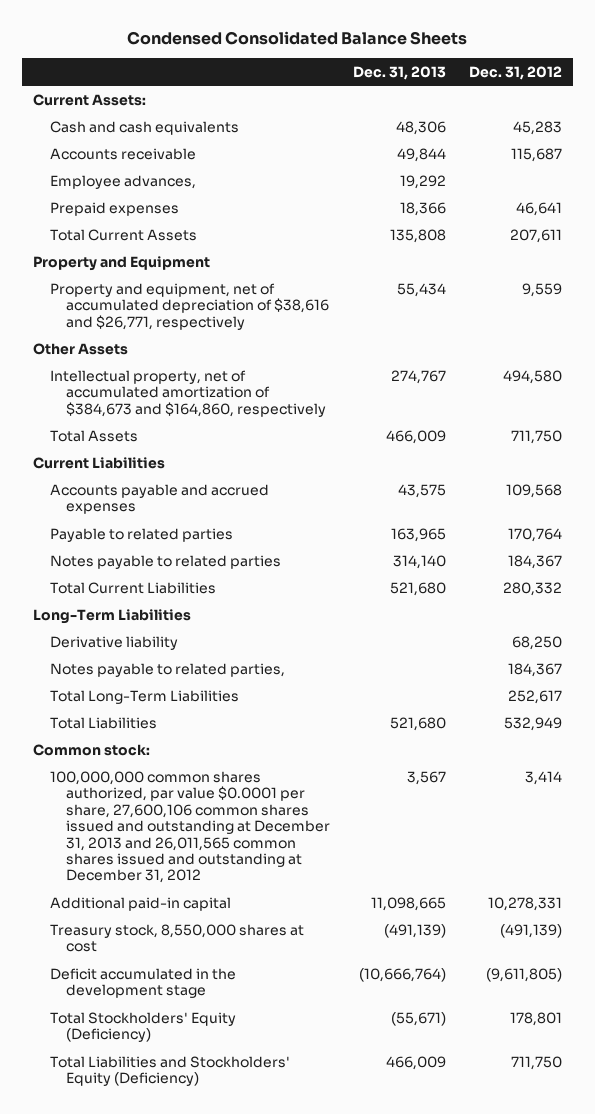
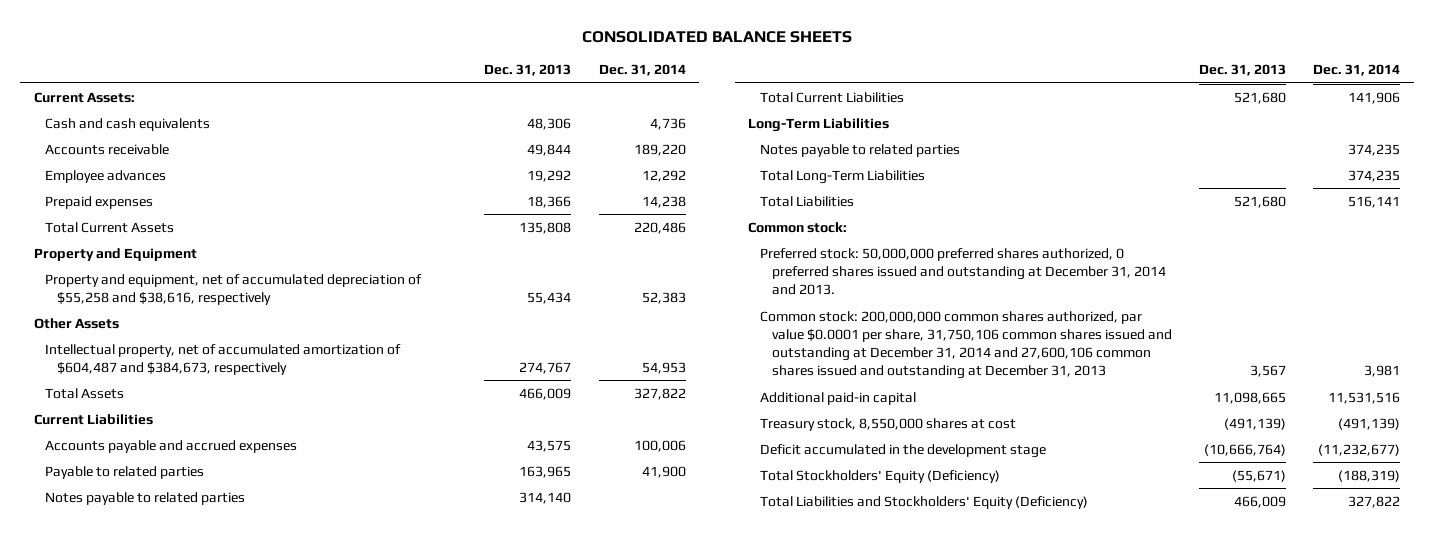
[127,30,468,45] Condensed Consolidated Balance Sheets -> [581,31,852,44] CONSOLIDATED BALANCE SHEETS
[468,65,562,80] Dec. 31, 2012 -> none
none -> [598,64,686,77] Dec. 31, 2014
[49,174,196,189] Employee advances, -> [45,169,167,183] Employee advances
[49,282,329,330] Property and equipment, net of accumulated depreciation of $38,616 and $26,771, respectively -> [45,273,423,305] Property and equipment, net of accumulated depreciation of $55,258 and $38,616, respectively
[49,369,326,417] Intellectual property, net of accumulated amortization of $384,673 and $164,860, respectively -> [45,343,402,375] Intellectual property, net of accumulated amortization of $604,487 and $384,673, respectively
[49,635,178,650] Derivative liability -> none
[49,662,285,677] Notes payable to related parties, -> [760,143,961,157] Notes payable to related parties
none -> [760,247,1166,296] Preferred stock: 50,000,000 preferred shares authorized, 0 preferred shares issued and outstanding at December 31, 2014 and 2013.
[49,770,330,884] 100,000,000 common shares authorized, par value $0.0001 per share, 27,600,106 common shares issued and outstanding at December 31, 2013 and 26,011,565 common shares issued and outstanding at December 31, 2012 -> [760,310,1172,380] Common stock: 200,000,000 common shares authorized, par value $0.0001 per share, 31,750,106 common shares issued and outstanding at December 31, 2014 and 27,600,106 common shares issued and outstanding at December 31, 2013

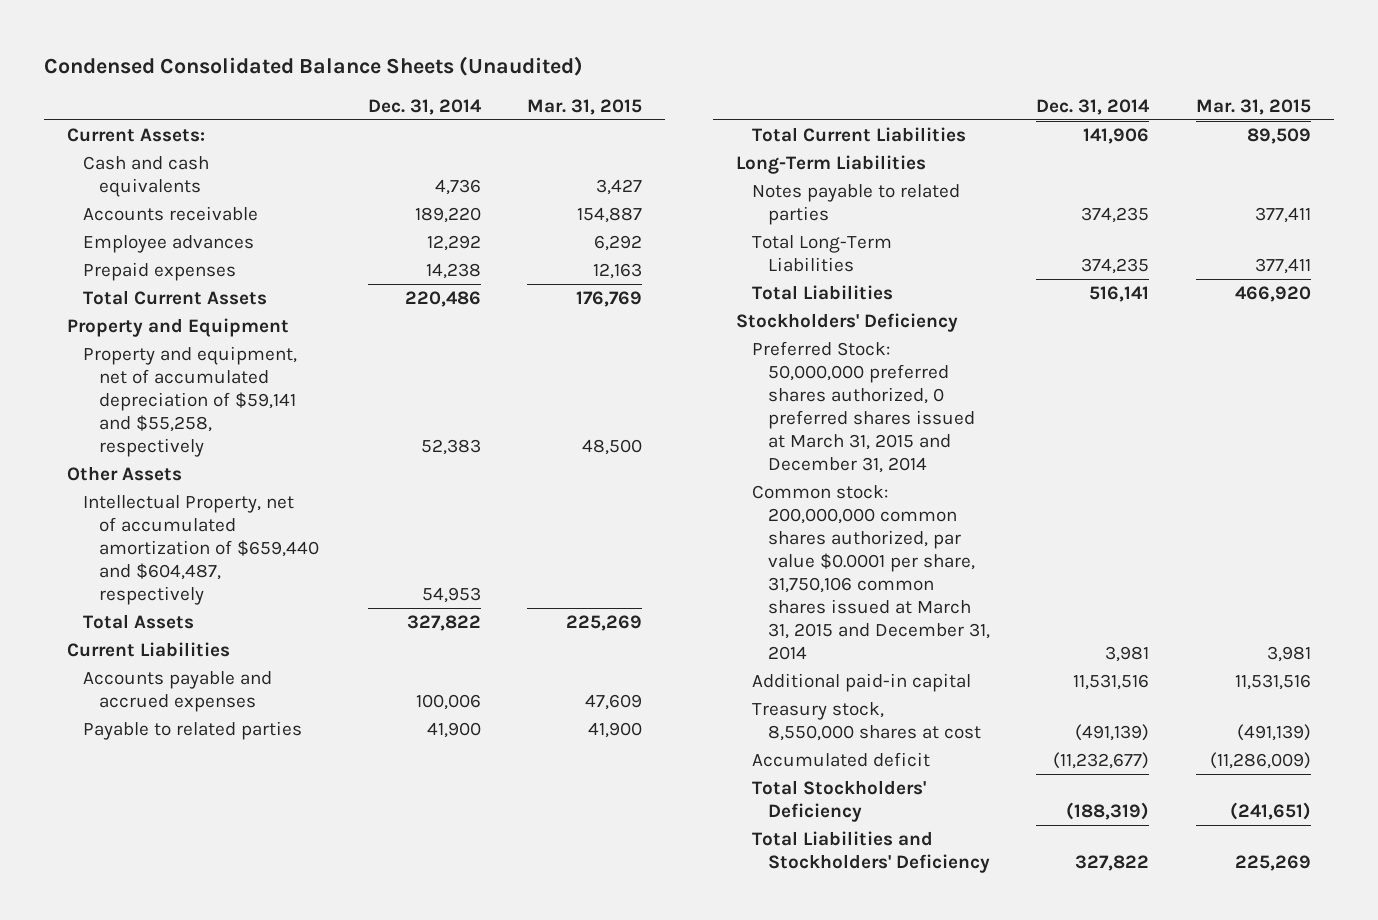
[581,31,852,44] CONSOLIDATED BALANCE SHEETS -> [43,56,583,77] Condensed Consolidated Balance Sheets (Unaudited)
[484,64,572,77] Dec. 31, 2013 -> none
none -> [527,98,643,115] Mar. 31, 2015
[45,273,423,305] Property and equipment, net of accumulated depreciation of $55,258 and $38,616, respectively -> [83,345,298,458] Property and equipment, net of accumulated depreciation of $59,141 and $55,258, respectively
[45,343,402,375] Intellectual property, net of accumulated amortization of $604,487 and $384,673, respectively -> [83,494,320,606] Intellectual Property, net of accumulated amortization of $659,440 and $604,487, respectively
[45,491,246,505] Notes payable to related parties -> none
[748,221,848,233] Common stock: -> none
none -> [735,312,958,332] Stockholders' Deficiency
[760,247,1166,296] Preferred stock: 50,000,000 preferred shares authorized, 0 preferred shares issued and outstanding at December 31, 2014 and 2013. -> [751,340,975,474] Preferred Stock: 50,000,000 preferred shares authorized, 0 preferred shares issued at March 31, 2015 and December 31, 2014
[760,310,1172,380] Common stock: 200,000,000 common shares authorized, par value $0.0001 per share, 31,750,106 common shares issued and outstanding at December 31, 2014 and 27,600,106 common shares issued and outstanding at December 31, 2013 -> [751,484,990,661] Common stock: 200,000,000 common shares authorized, par value $0.0001 per share, 31,750,106 common shares issued at March 31, 2015 and December 31, 2014
[760,443,1047,458] Deficit accumulated in the development stage -> [751,751,930,767] Accumulated deficit
[760,469,1001,483] Total Stockholders' Equity (Deficiency) -> [751,779,926,822] Total Stockholders' Deficiency
[760,495,1089,509] Total Liabilities and Stockholders' Equity (Deficiency) -> [751,830,990,873] Total Liabilities and Stockholders' Deficiency

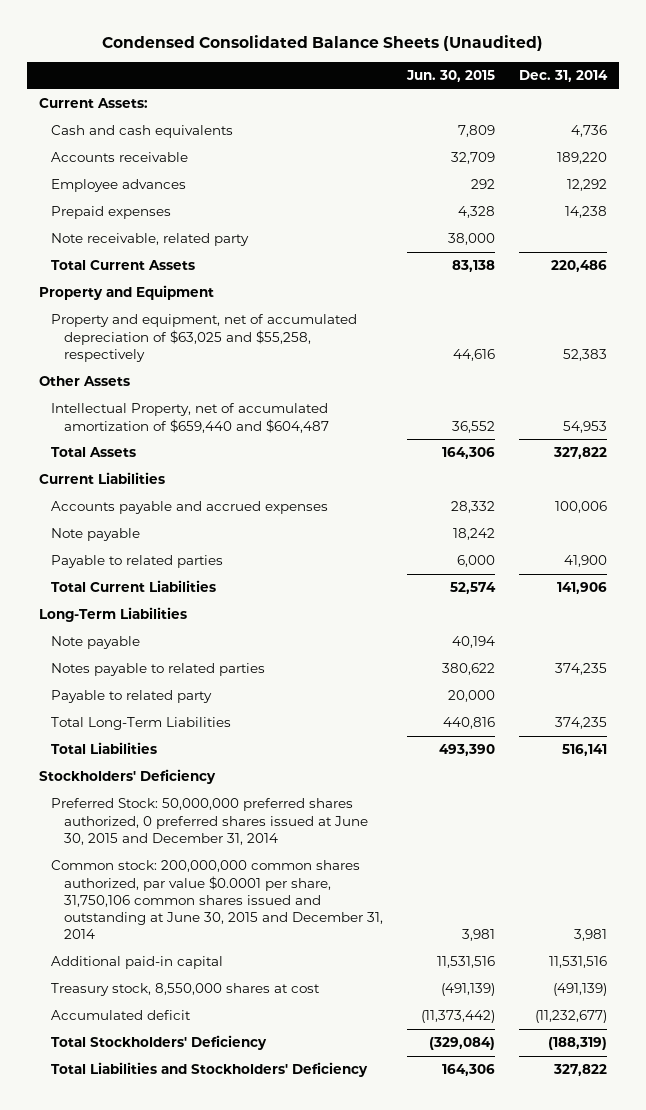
[527,98,643,115] Mar. 31, 2015 -> none
none -> [405,69,495,82] Jun. 30, 2015
none -> [51,233,250,247] Note receivable, related party
[83,345,298,458] Property and equipment, net of accumulated depreciation of $59,141 and $55,258, respectively -> [51,314,358,362] Property and equipment, net of accumulated depreciation of $63,025 and $55,258, respectively
[83,494,320,606] Intellectual Property, net of accumulated amortization of $659,440 and $604,487, respectively -> [51,403,329,433] Intellectual Property, net of accumulated amortization of $659,440 and $604,487
none -> [51,528,141,542] Note payable
none -> [51,636,141,650] Note payable
none -> [51,690,213,704] Payable to related party
[751,340,975,474] Preferred Stock: 50,000,000 preferred shares authorized, 0 preferred shares issued at March 31, 2015 and December 31, 2014 -> [51,798,368,845] Preferred Stock: 50,000,000 preferred shares authorized, 0 preferred shares issued at June 30, 2015 and December 31, 2014
[751,484,990,661] Common stock: 200,000,000 common shares authorized, par value $0.0001 per share, 31,750,106 common shares issued at March 31, 2015 and December 31, 2014 -> [51,860,383,939] Common stock: 200,000,000 common shares authorized, par value $0.0001 per share, 31,750,106 common shares issued and outstanding at June 30, 2015 and December 31, 2014

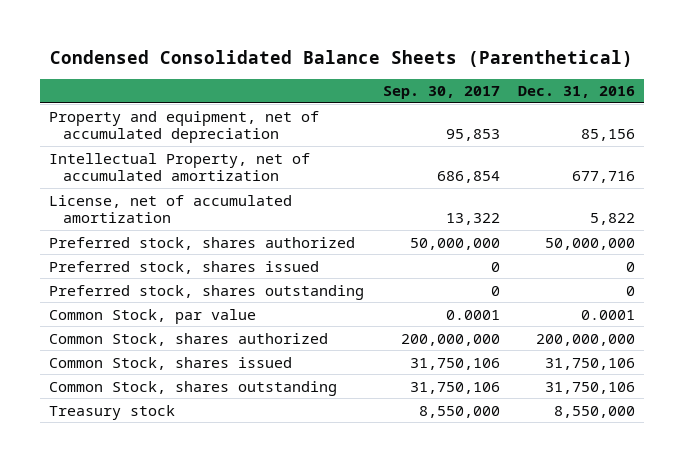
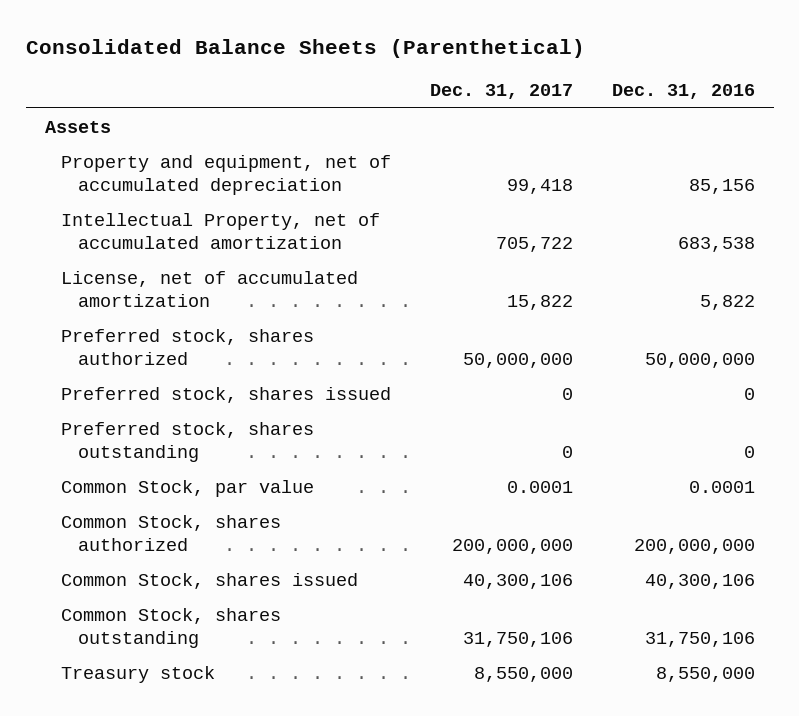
[50,49,634,67] Condensed Consolidated Balance Sheets (Parenthetical) -> [25,39,585,59] Consolidated Balance Sheets (Parenthetical)
[382,86,500,100] Sep. 30, 2017 -> none
none -> [430,84,574,100] Dec. 31, 2017
none -> [44,120,111,133] Assets
[571,170,635,183] 677,716 -> [677,236,755,252] 683,538
[544,357,635,370] 31,750,106 -> [644,573,755,589] 40,300,106

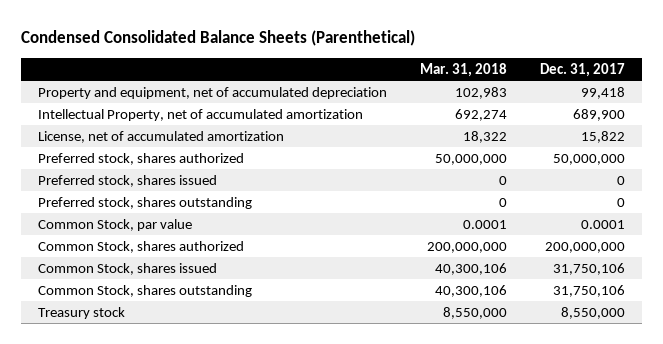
[25,39,585,59] Consolidated Balance Sheets (Parenthetical) -> [21,30,416,47] Condensed Consolidated Balance Sheets (Parenthetical)
[611,84,755,100] Dec. 31, 2016 -> none
none -> [420,62,508,77] Mar. 31, 2018
[44,120,111,133] Assets -> none
[496,236,574,252] 705,722 -> [573,108,626,121] 689,900
[463,573,574,589] 40,300,106 -> [553,262,626,275] 31,750,106

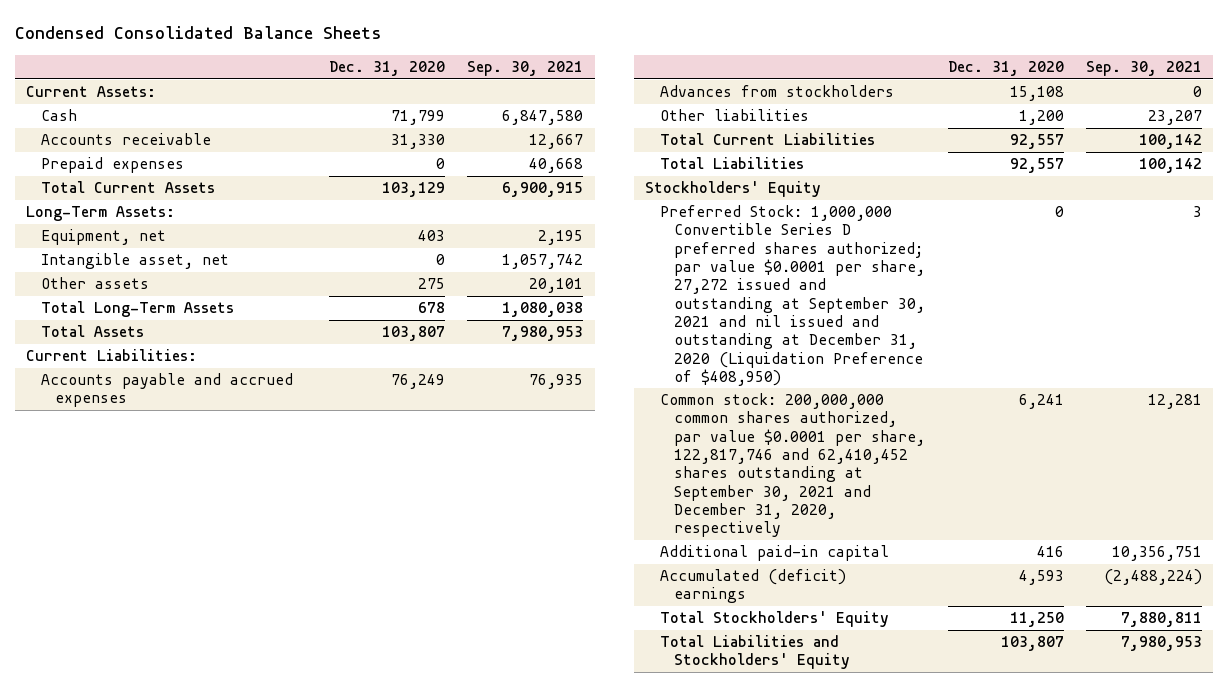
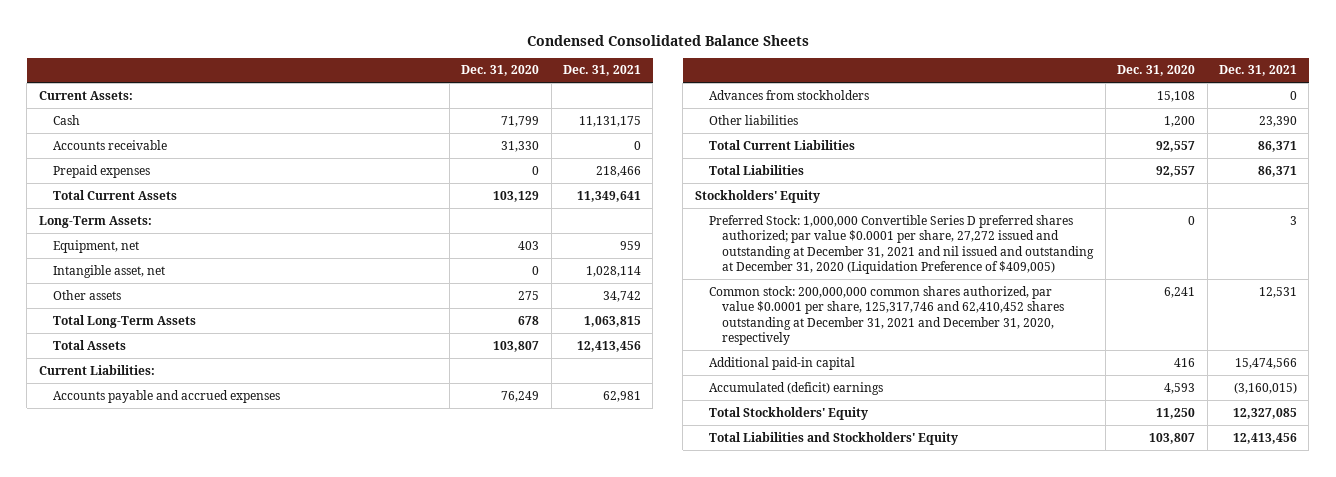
[467,61,584,77] Sep. 30, 2021 -> none
none -> [563,65,642,77] Dec. 31, 2021
[659,205,926,386] Preferred Stock: 1,000,000 Convertible Series D preferred shares authorized; par value $0.0001 per share, 27,272 issued and outstanding at September 30, 2021 and nil issued and outstanding at December 31, 2020 (Liquidation Preference of $408,950) -> [708,214,1095,275] Preferred Stock: 1,000,000 Convertible Series D preferred shares authorized; par value $0.0001 per share, 27,272 issued and outstanding at December 31, 2021 and nil issued and outstanding at December 31, 2020 (Liquidation Preference of $409,005)
[659,393,926,538] Common stock: 200,000,000 common shares authorized, par value $0.0001 per share, 122,817,746 and 62,410,452 shares outstanding at September 30, 2021 and December 31, 2020, respectively -> [708,285,1065,346] Common stock: 200,000,000 common shares authorized, par value $0.0001 per share, 125,317,746 and 62,410,452 shares outstanding at December 31, 2021 and December 31, 2020, respectively

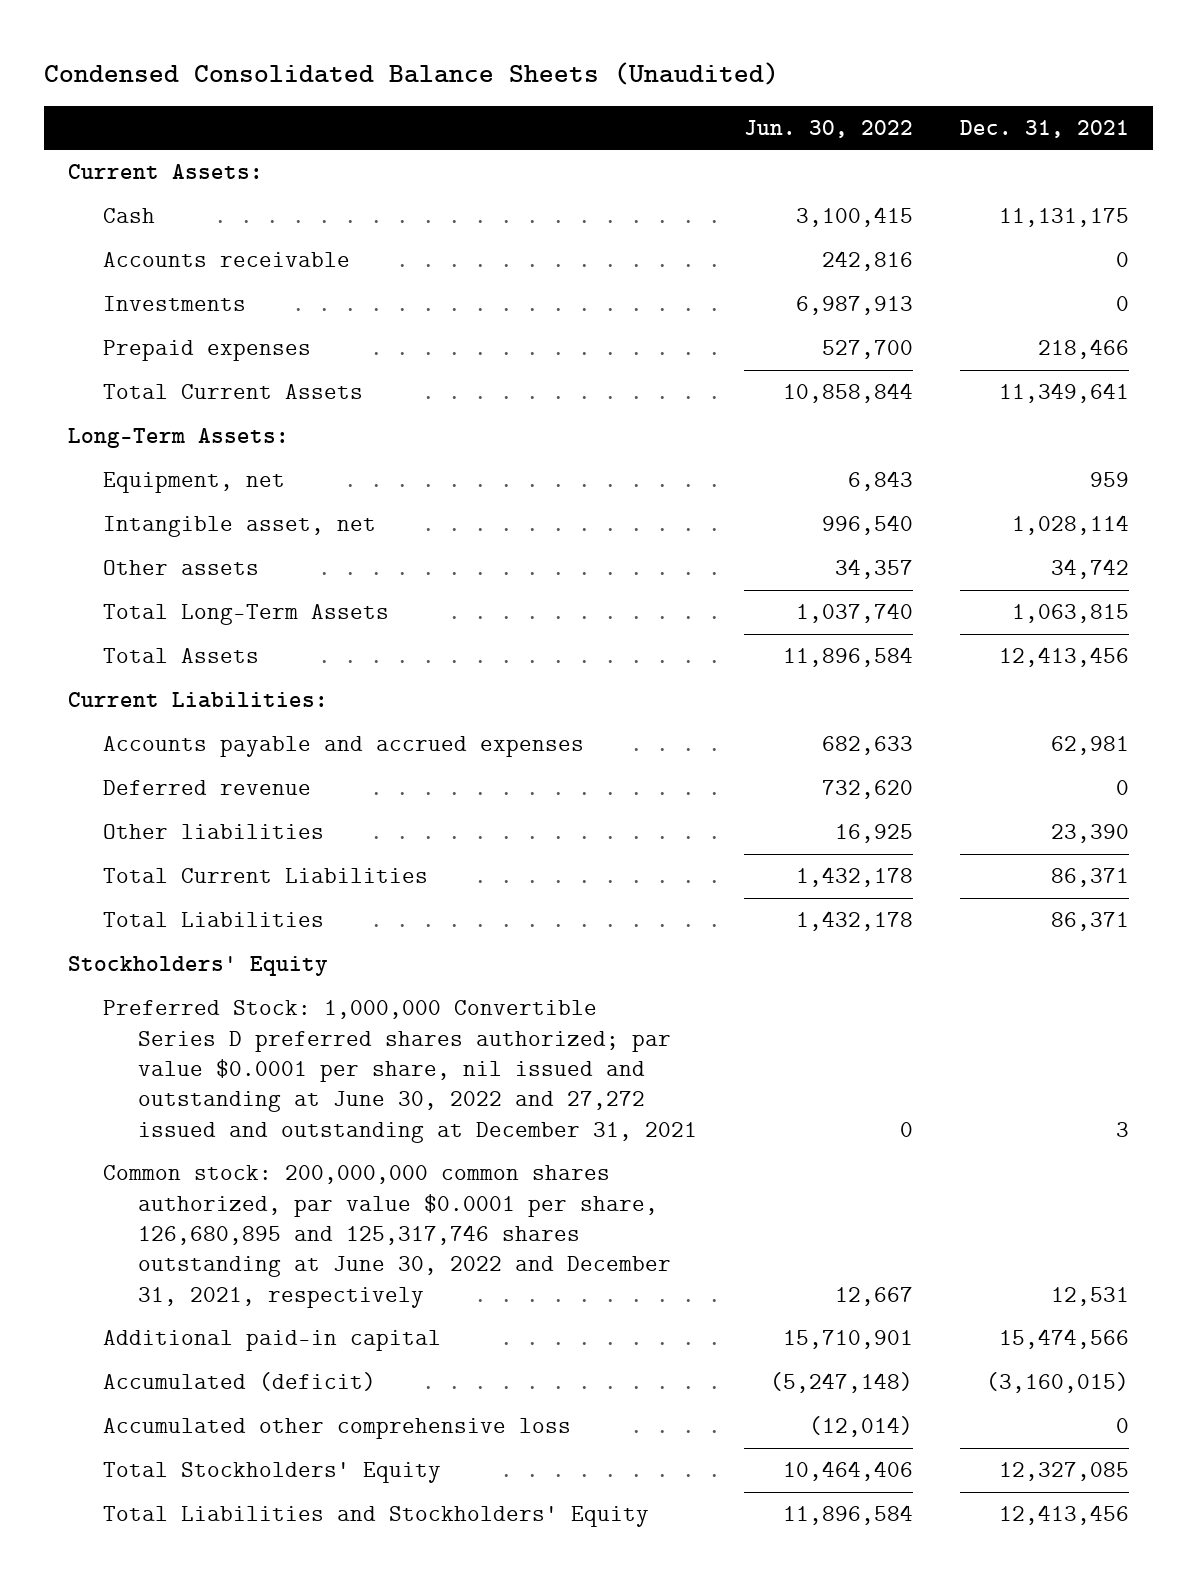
[526,34,809,46] Condensed Consolidated Balance Sheets -> [44,61,780,85] Condensed Consolidated Balance Sheets (Unaudited)
[461,65,540,77] Dec. 31, 2020 -> none
none -> [744,119,914,138] Jun. 30, 2022
none -> [103,296,247,312] Investments
[708,89,869,100] Advances from stockholders -> none
none -> [103,780,312,796] Deferred revenue
[708,214,1095,275] Preferred Stock: 1,000,000 Convertible Series D preferred shares authorized; par value $0.0001 per share, 27,272 issued and outstanding at December 31, 2021 and nil issued and outstanding at December 31, 2020 (Liquidation Preference of $409,005) -> [103,1000,698,1143] Preferred Stock: 1,000,000 Convertible Series D preferred shares authorized; par value $0.0001 per share, nil issued and outstanding at June 30, 2022 and 27,272 issued and outstanding at December 31, 2021
[708,285,1065,346] Common stock: 200,000,000 common shares authorized, par value $0.0001 per share, 125,317,746 and 62,410,452 shares outstanding at December 31, 2021 and December 31, 2020, respectively -> [103,1165,672,1308] Common stock: 200,000,000 common shares authorized, par value $0.0001 per share, 126,680,895 and 125,317,746 shares outstanding at June 30, 2022 and December 31, 2021, respectively
[708,381,883,395] Accumulated (deficit) earnings -> [103,1372,377,1392] Accumulated (deficit)
none -> [103,1418,572,1440] Accumulated other comprehensive loss

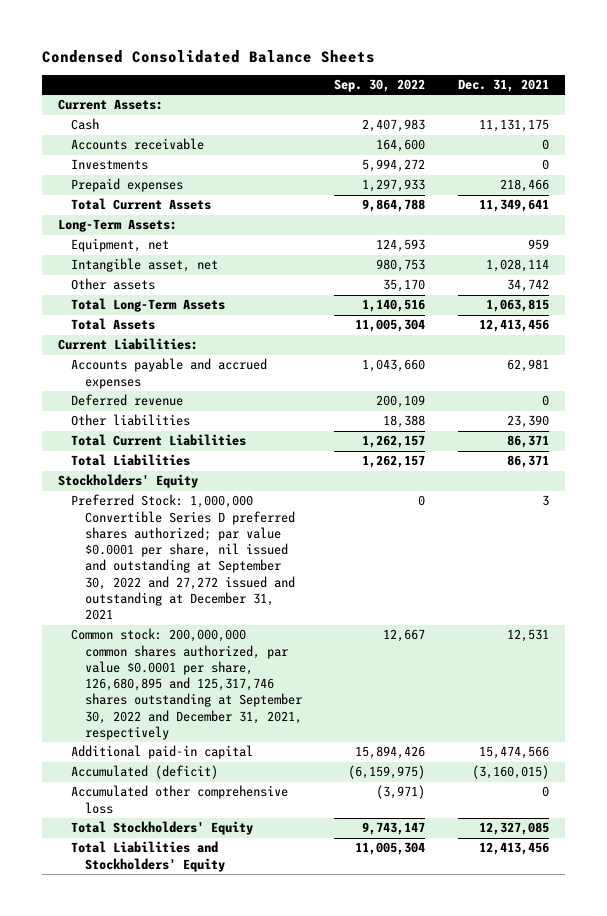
[44,61,780,85] Condensed Consolidated Balance Sheets (Unaudited) -> [41,49,375,63] Condensed Consolidated Balance Sheets
[744,119,914,138] Jun. 30, 2022 -> none
none -> [334,78,426,92] Sep. 30, 2022
[103,1000,698,1143] Preferred Stock: 1,000,000 Convertible Series D preferred shares authorized; par value $0.0001 per share, nil issued and outstanding at June 30, 2022 and 27,272 issued and outstanding at December 31, 2021 -> [71,494,295,621] Preferred Stock: 1,000,000 Convertible Series D preferred shares authorized; par value $0.0001 per share, nil issued and outstanding at September 30, 2022 and 27,272 issued and outstanding at December 31, 2021
[103,1165,672,1308] Common stock: 200,000,000 common shares authorized, par value $0.0001 per share, 126,680,895 and 125,317,746 shares outstanding at June 30, 2022 and December 31, 2021, respectively -> [71,628,302,740] Common stock: 200,000,000 common shares authorized, par value $0.0001 per share, 126,680,895 and 125,317,746 shares outstanding at September 30, 2022 and December 31, 2021, respectively

